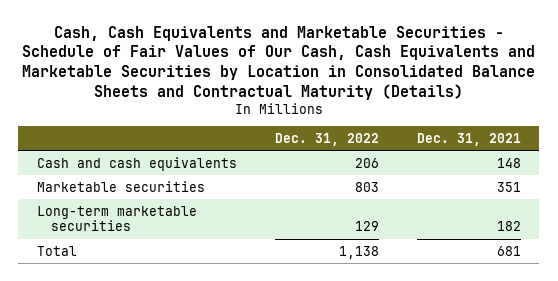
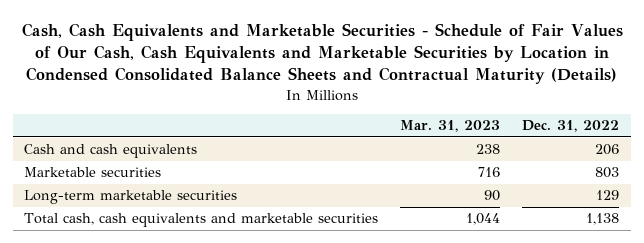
[21,25,535,100] Cash, Cash Equivalents and Marketable Securities - Schedule of Fair Values of Our Cash, Cash Equivalents and Marketable Securities by Location in Consolidated Balance Sheets and Contractual Maturity (Details) -> [21,22,623,85] Cash, Cash Equivalents and Marketable Securities - Schedule of Fair Values of Our Cash, Cash Equivalents and Marketable Securities by Location in Condensed Consolidated Balance Sheets and Contractual Maturity (Details)
[416,133,521,147] Dec. 31, 2021 -> none
none -> [400,120,501,133] Mar. 31, 2023
[37,245,78,256] Total -> [24,213,379,228] Total cash, cash equivalents and marketable securities

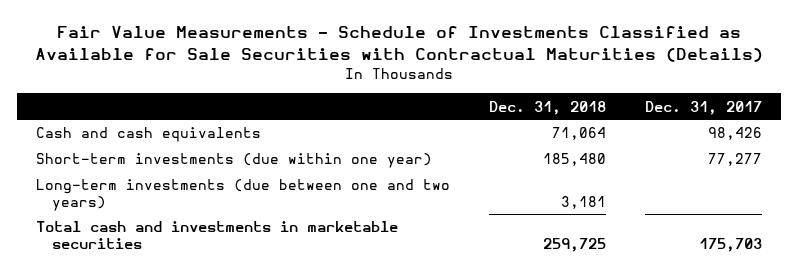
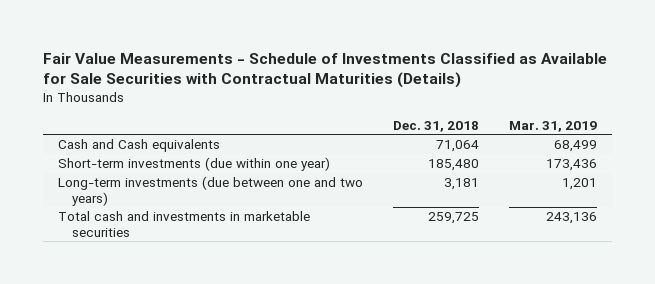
[644,100,762,115] Dec. 31, 2017 -> none
none -> [509,120,598,132] Mar. 31, 2019
[35,127,261,143] Cash and cash equivalents -> [58,139,221,153] Cash and Cash equivalents

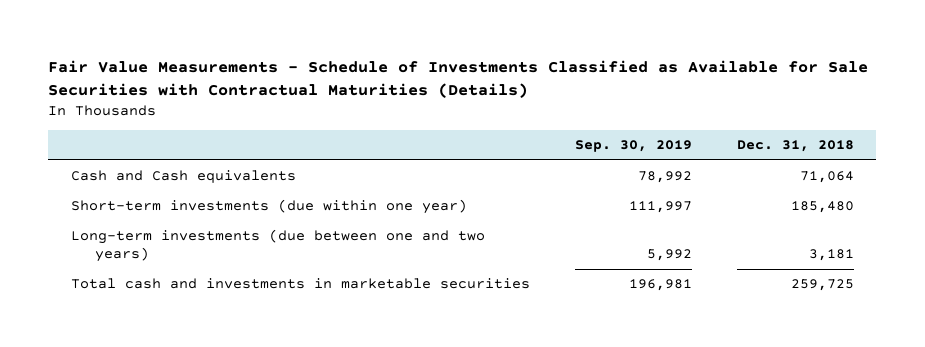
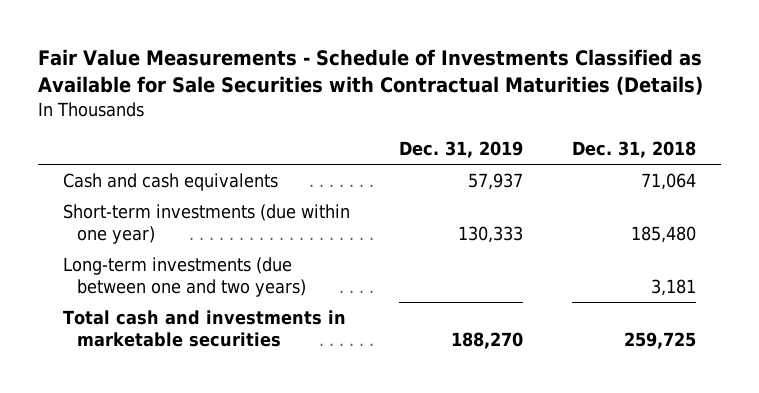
[574,140,692,153] Sep. 30, 2019 -> none
none -> [399,141,524,159] Dec. 31, 2019
[70,170,296,184] Cash and Cash equivalents -> [62,172,278,191] Cash and cash equivalents

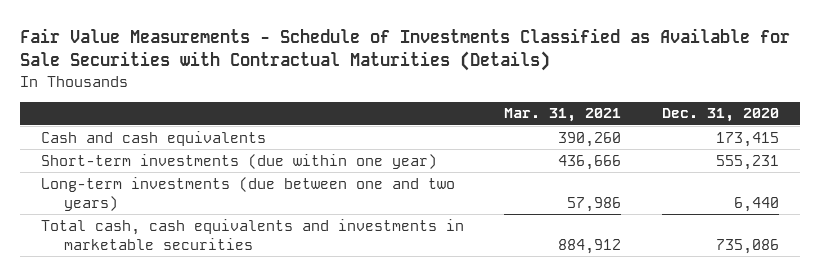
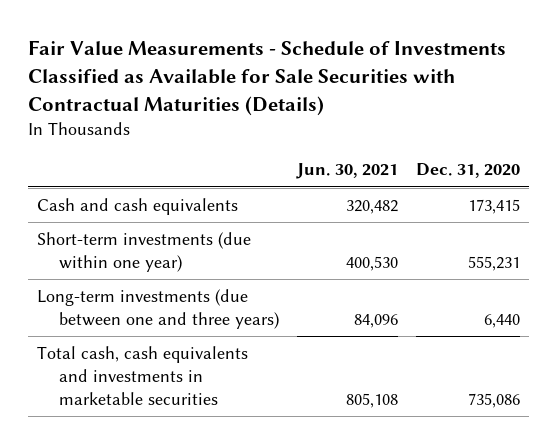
[504,108,622,123] Mar. 31, 2021 -> none
none -> [295,163,398,180] Jun. 30, 2021
[40,176,455,211] Long-term investments (due between one and two years) -> [36,288,279,329] Long-term investments (due between one and three years)

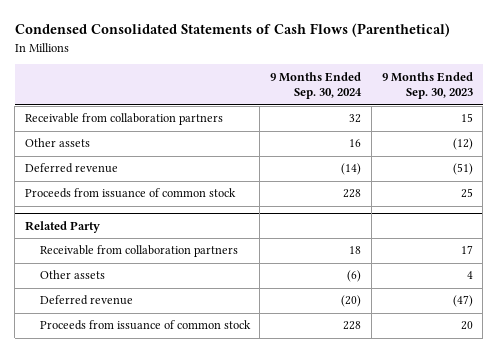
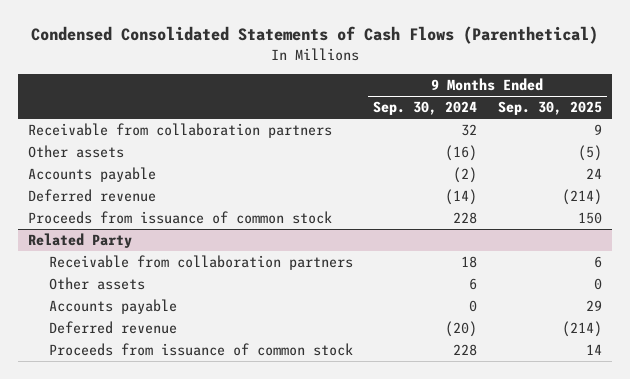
[381,71,473,100] 9 Months Ended Sep. 30, 2023 -> none
none -> [497,101,602,116] Sep. 30, 2025
[349,139,362,148] 16 -> [445,145,478,162] (16)
none -> [28,167,157,183] Accounts payable
[347,270,362,283] (6) -> [469,278,478,291] 6
none -> [48,299,177,315] Accounts payable

